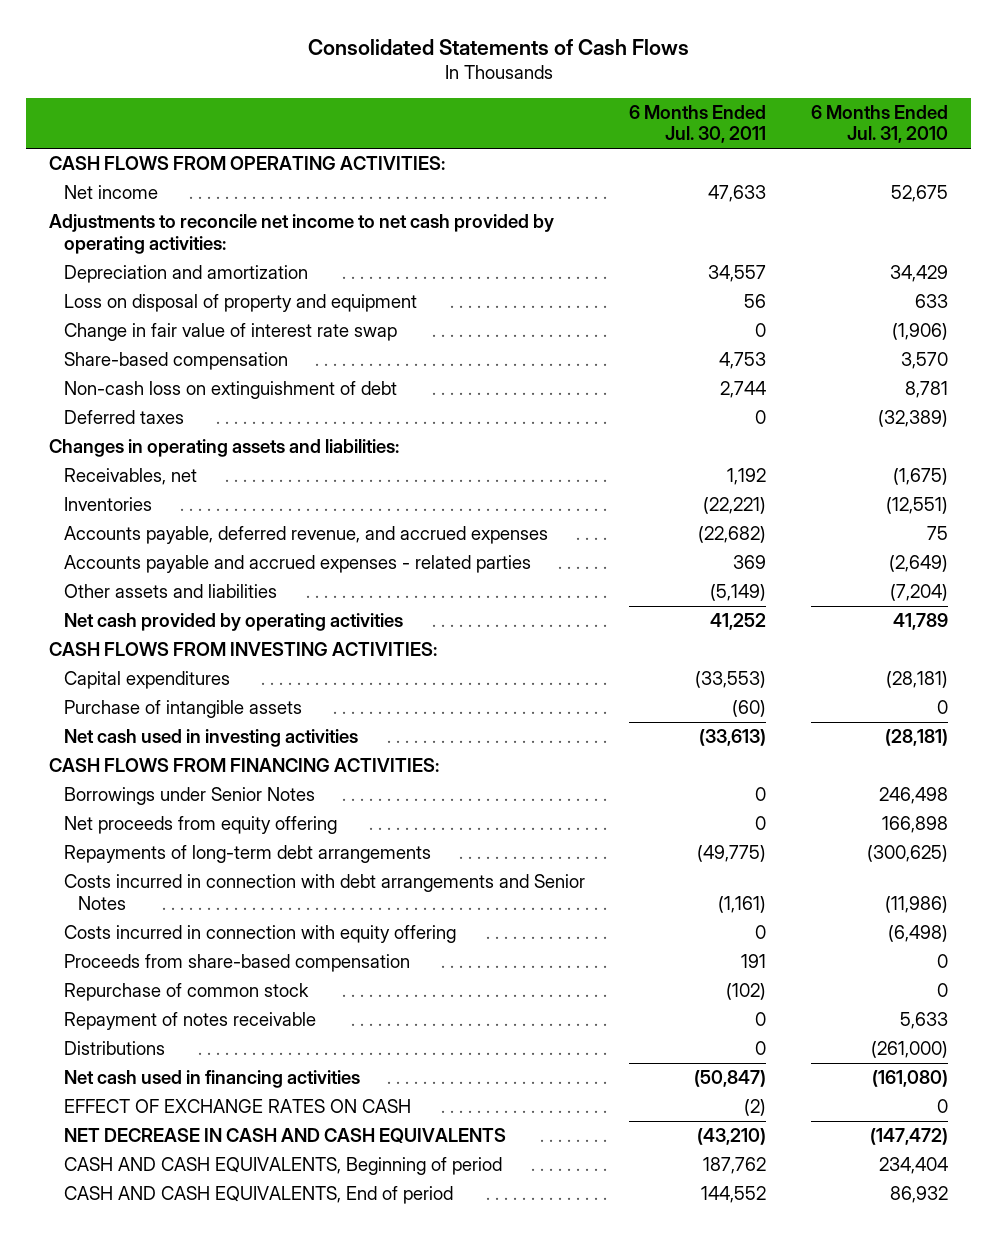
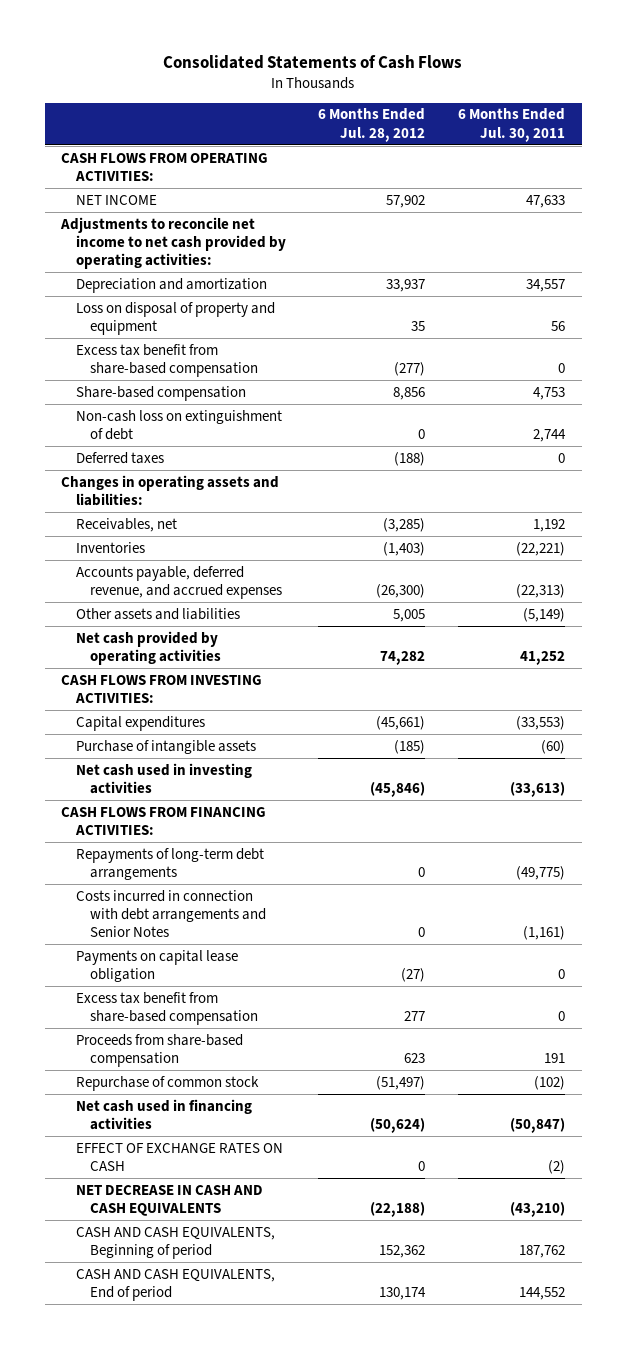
[811,104,949,144] 6 Months Ended Jul. 31, 2010 -> none
none -> [318,108,426,142] 6 Months Ended Jul. 28, 2012
[63,185,158,200] Net income -> [75,194,157,205] NET INCOME
[63,323,397,342] Change in fair value of interest rate swap -> none
none -> [75,343,259,378] Excess tax benefit from share-based compensation
[63,555,531,574] Accounts payable and accrued expenses - related parties -> none
[698,526,767,544] (22,682) -> [516,584,566,599] (22,313)
[63,787,315,806] Borrowings under Senior Notes -> none
[63,816,337,835] Net proceeds from equity offering -> none
[63,925,456,944] Costs incurred in connection with equity offering -> none
none -> [75,949,238,983] Payments on capital lease obligation
none -> [75,991,259,1026] Excess tax benefit from share-based compensation
[63,1012,316,1031] Repayment of notes receivable -> none
[63,1041,165,1056] Distributions -> none

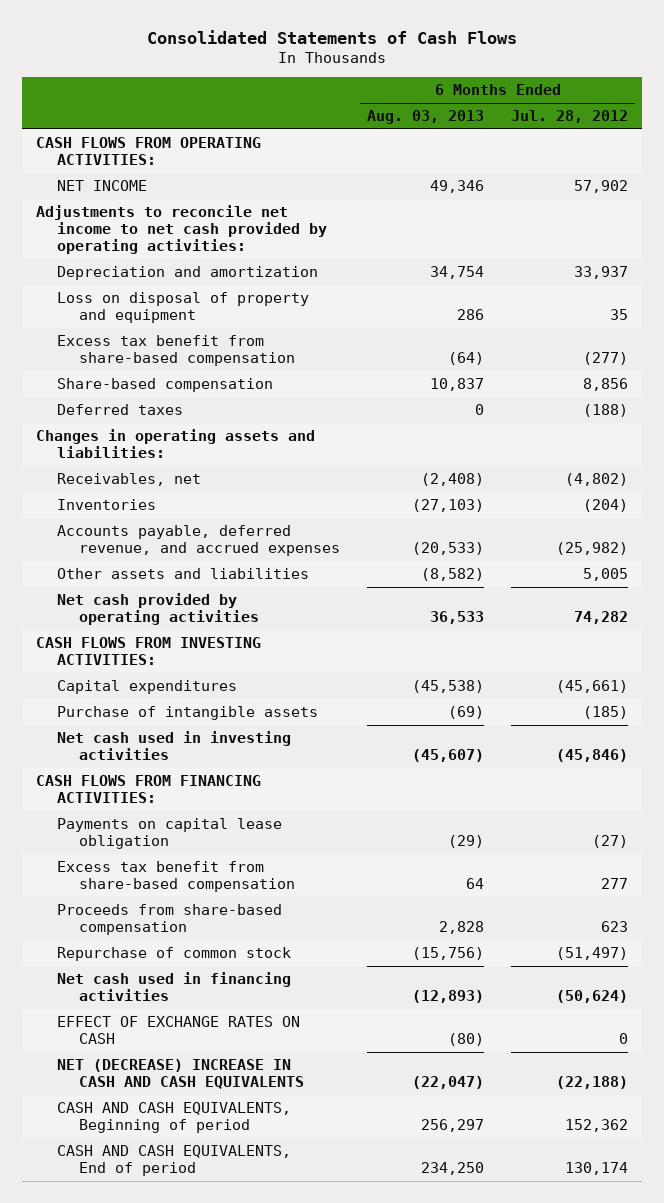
[458,108,566,142] 6 Months Ended Jul. 30, 2011 -> none
none -> [366,110,484,125] Aug. 03, 2013
[75,409,282,441] Non-cash loss on extinguishment of debt -> none
[383,517,426,532] (3,285) -> [565,472,629,486] (4,802)
[383,541,426,556] (1,403) -> [583,498,629,512] (204)
[376,584,426,599] (26,300) -> [556,542,629,556] (25,982)
[75,847,264,881] Repayments of long-term debt arrangements -> none
[75,889,267,938] Costs incurred in connection with debt arrangements and Senior Notes -> none
[75,1184,263,1217] NET DECREASE IN CASH AND CASH EQUIVALENTS -> [57,1058,304,1090] NET (DECREASE) INCREASE IN CASH AND CASH EQUIVALENTS

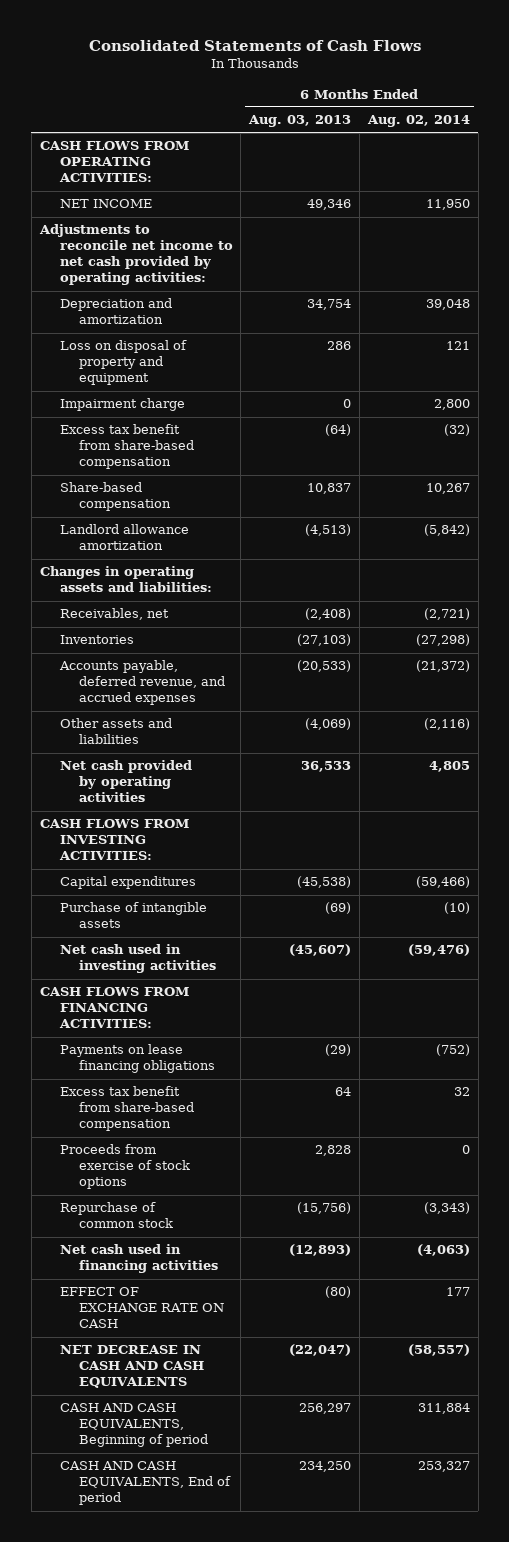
[511,110,629,124] Jul. 28, 2012 -> none
none -> [366,115,470,128] Aug. 02, 2014
none -> [59,398,185,412] Impairment charge
[57,403,184,415] Deferred taxes -> none
none -> [59,524,189,551] Landlord allowance amortization
[420,567,484,581] (8,582) -> [305,718,352,731] (4,069)
[57,817,283,850] Payments on capital lease obligation -> [59,1044,216,1074] Payments on lease financing obligations
[57,903,283,936] Proceeds from share-based compensation -> [59,1144,191,1190] Proceeds from exercise of stock options
[57,1015,301,1045] EFFECT OF EXCHANGE RATES ON CASH -> [59,1287,225,1329] EFFECT OF EXCHANGE RATE ON CASH
[57,1058,304,1090] NET (DECREASE) INCREASE IN CASH AND CASH EQUIVALENTS -> [59,1345,205,1389] NET DECREASE IN CASH AND CASH EQUIVALENTS

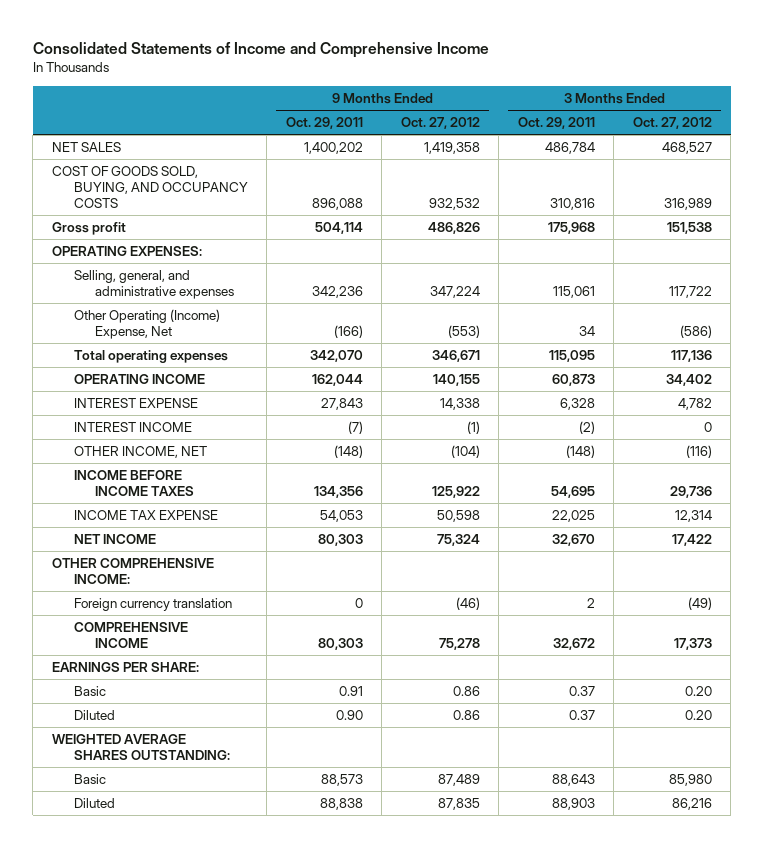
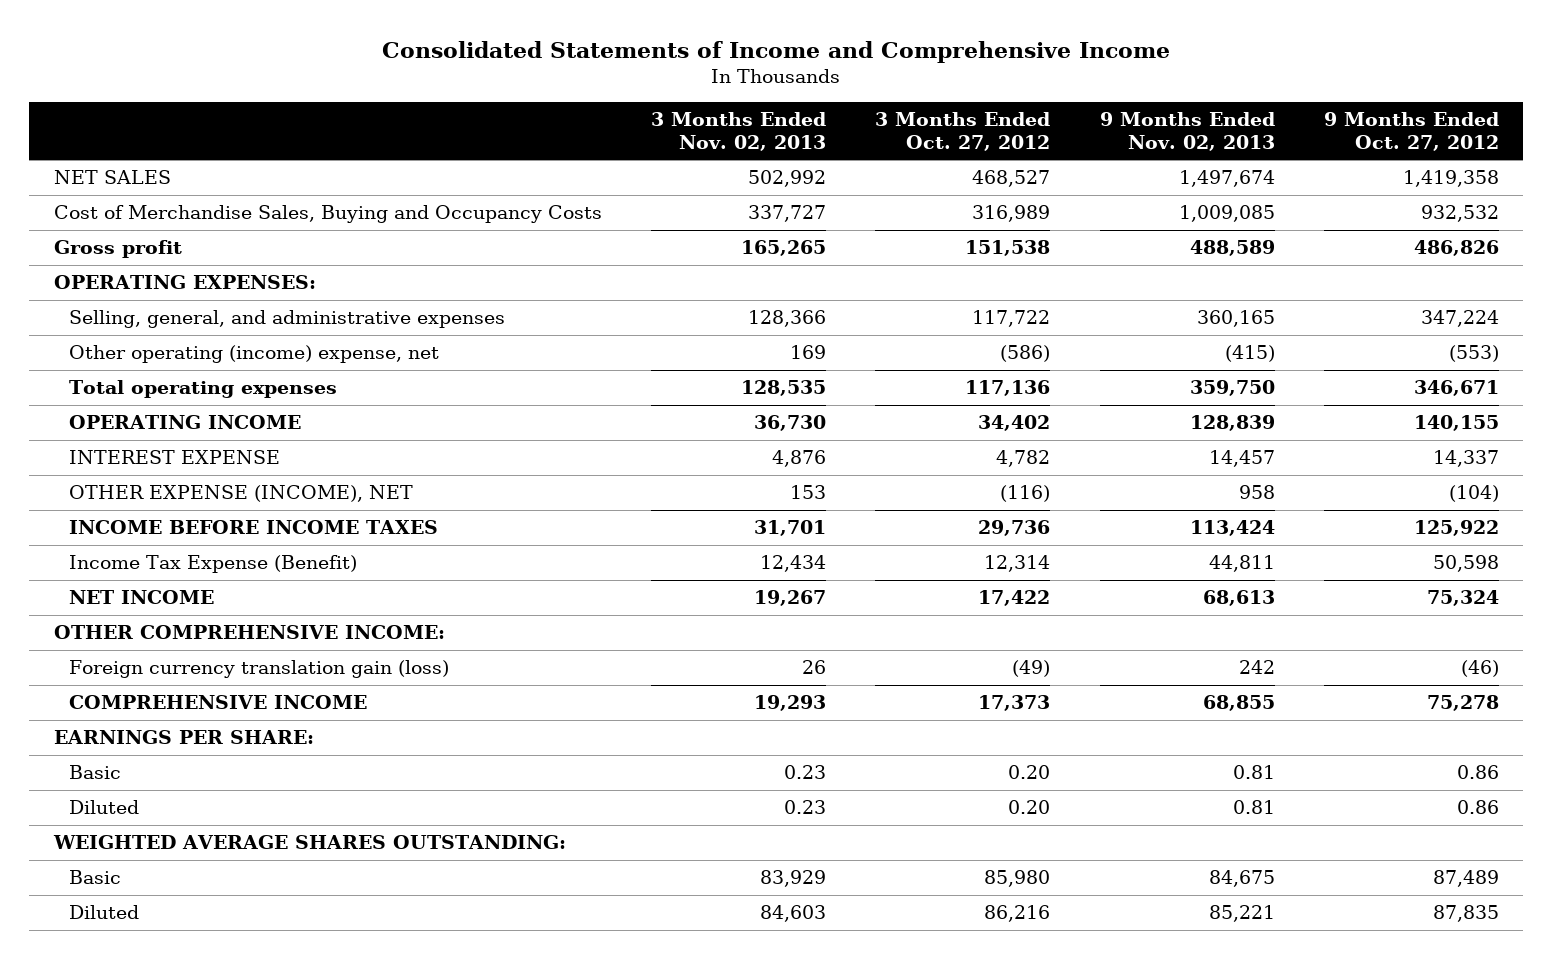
[285,117,363,130] Oct. 29, 2011 -> none
[517,117,595,130] Oct. 29, 2011 -> none
none -> [651,112,827,151] 3 Months Ended Nov. 02, 2013
none -> [1099,112,1275,151] 9 Months Ended Nov. 02, 2013
[51,166,248,208] COST OF GOODS SOLD, BUYING, AND OCCUPANCY COSTS -> [53,205,602,224] Cost of Merchandise Sales, Buying and Occupancy Costs
[73,309,220,339] Other Operating (Income) Expense, Net -> [68,345,439,364] Other operating (income) expense, net
[73,422,192,433] INTEREST INCOME -> none
[439,398,480,411] 14,338 -> [1432,450,1499,468] 14,337
[73,446,207,459] OTHER INCOME, NET -> [68,485,413,503] OTHER EXPENSE (INCOME), NET
[73,510,218,521] INCOME TAX EXPENSE -> [68,555,357,574] Income Tax Expense (Benefit)
[73,598,232,612] Foreign currency translation -> [68,660,449,679] Foreign currency translation gain (loss)

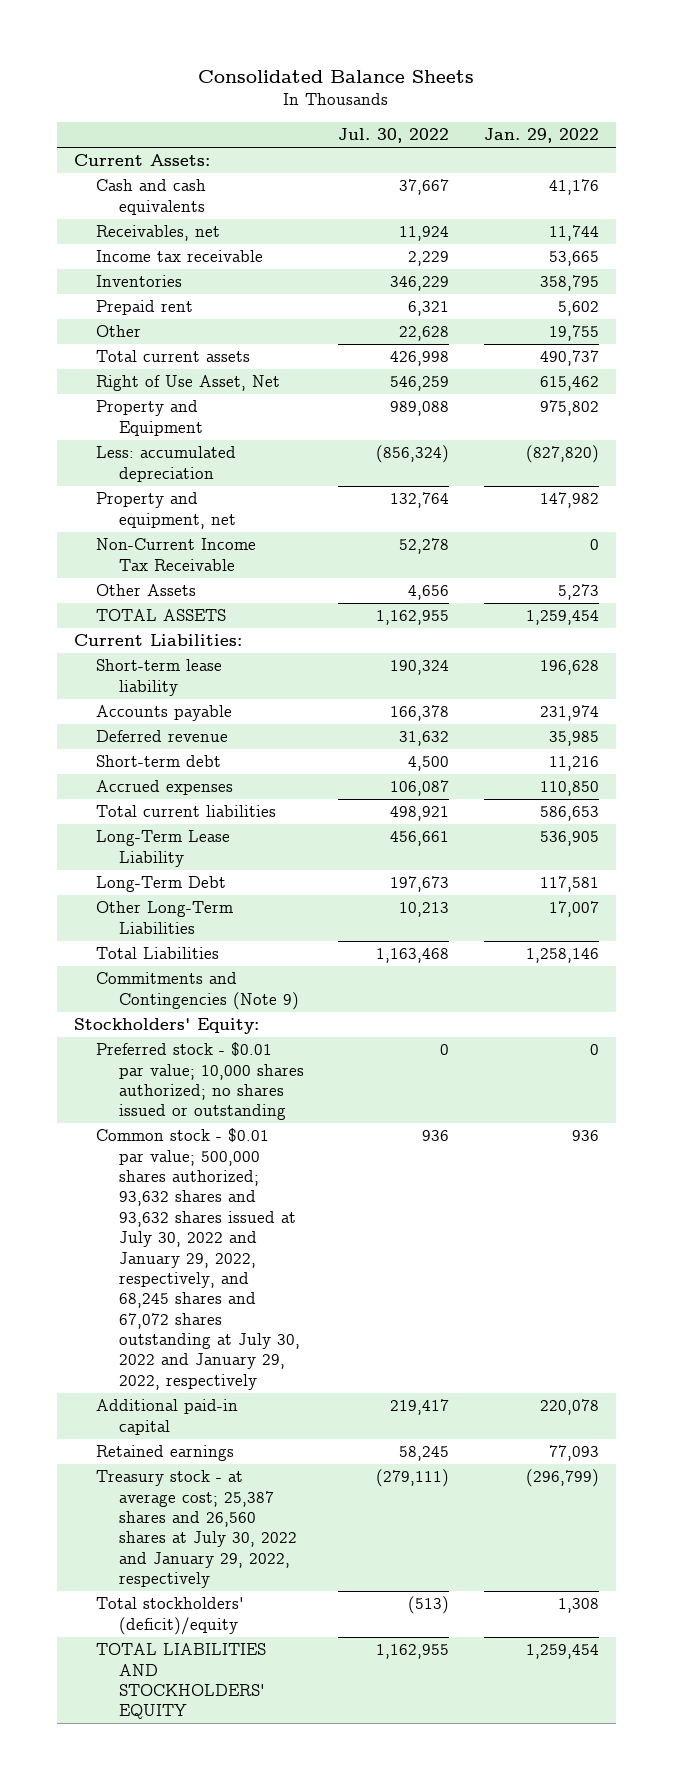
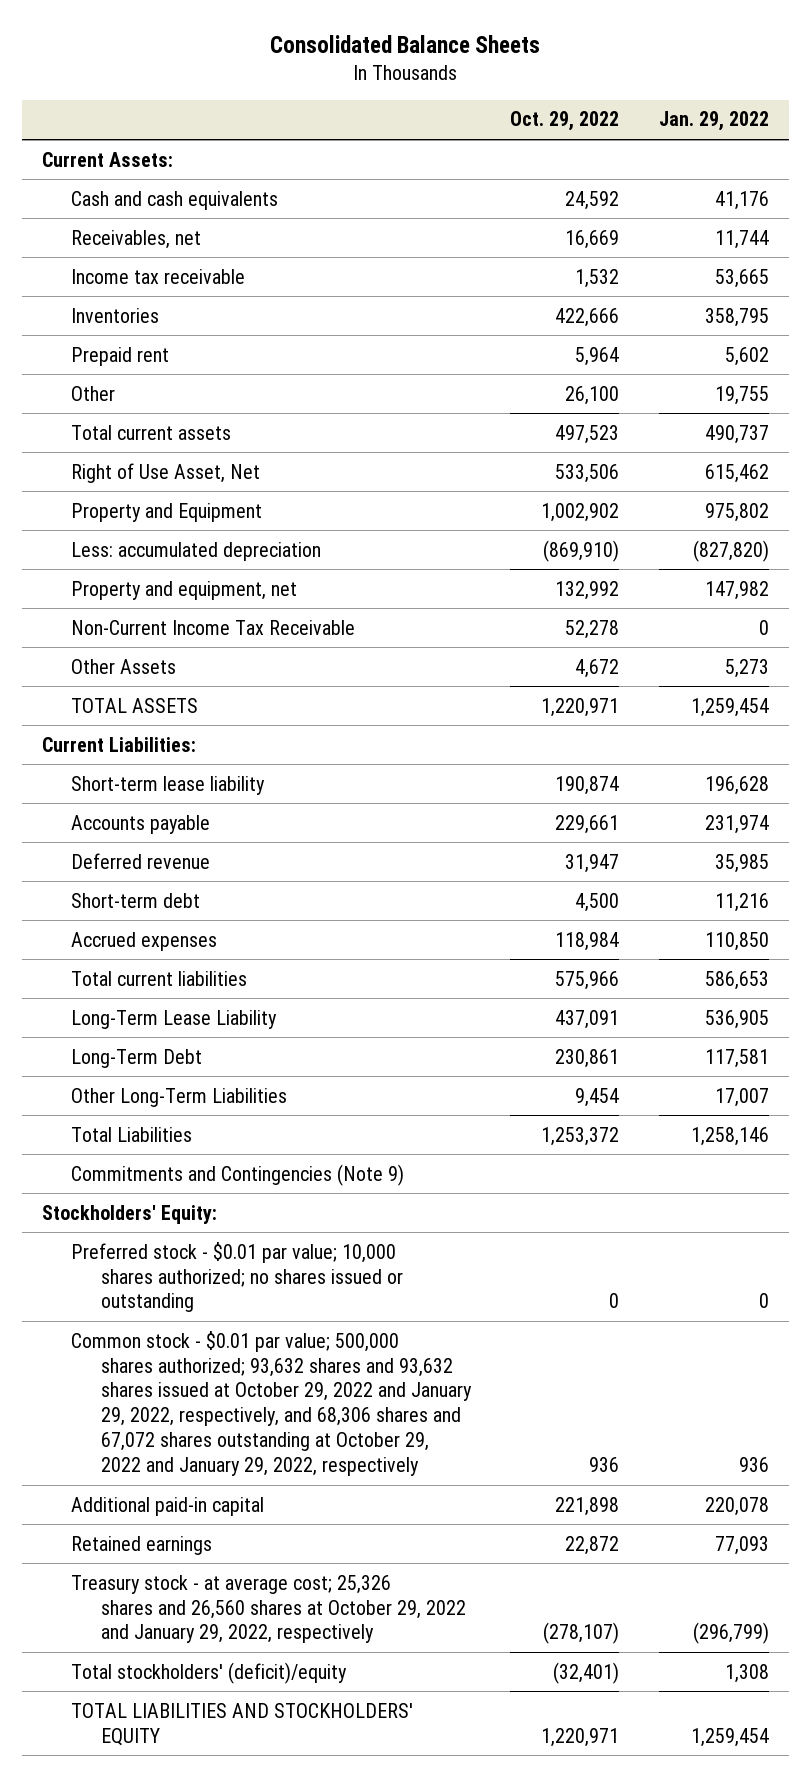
[338,128,450,144] Jul. 30, 2022 -> none
none -> [510,111,620,132] Oct. 29, 2022
[96,1128,300,1390] Common stock - $0.01 par value; 500,000 shares authorized; 93,632 shares and 93,632 shares issued at July 30, 2022 and January 29, 2022, respectively, and 68,245 shares and 67,072 shares outstanding at July 30, 2022 and January 29, 2022, respectively -> [71,1330,473,1477] Common stock - $0.01 par value; 500,000 shares authorized; 93,632 shares and 93,632 shares issued at October 29, 2022 and January 29, 2022, respectively, and 68,306 shares and 67,072 shares outstanding at October 29, 2022 and January 29, 2022, respectively
[96,1470,297,1589] Treasury stock - at average cost; 25,387 shares and 26,560 shares at July 30, 2022 and January 29, 2022, respectively -> [71,1574,467,1644] Treasury stock - at average cost; 25,326 shares and 26,560 shares at October 29, 2022 and January 29, 2022, respectively

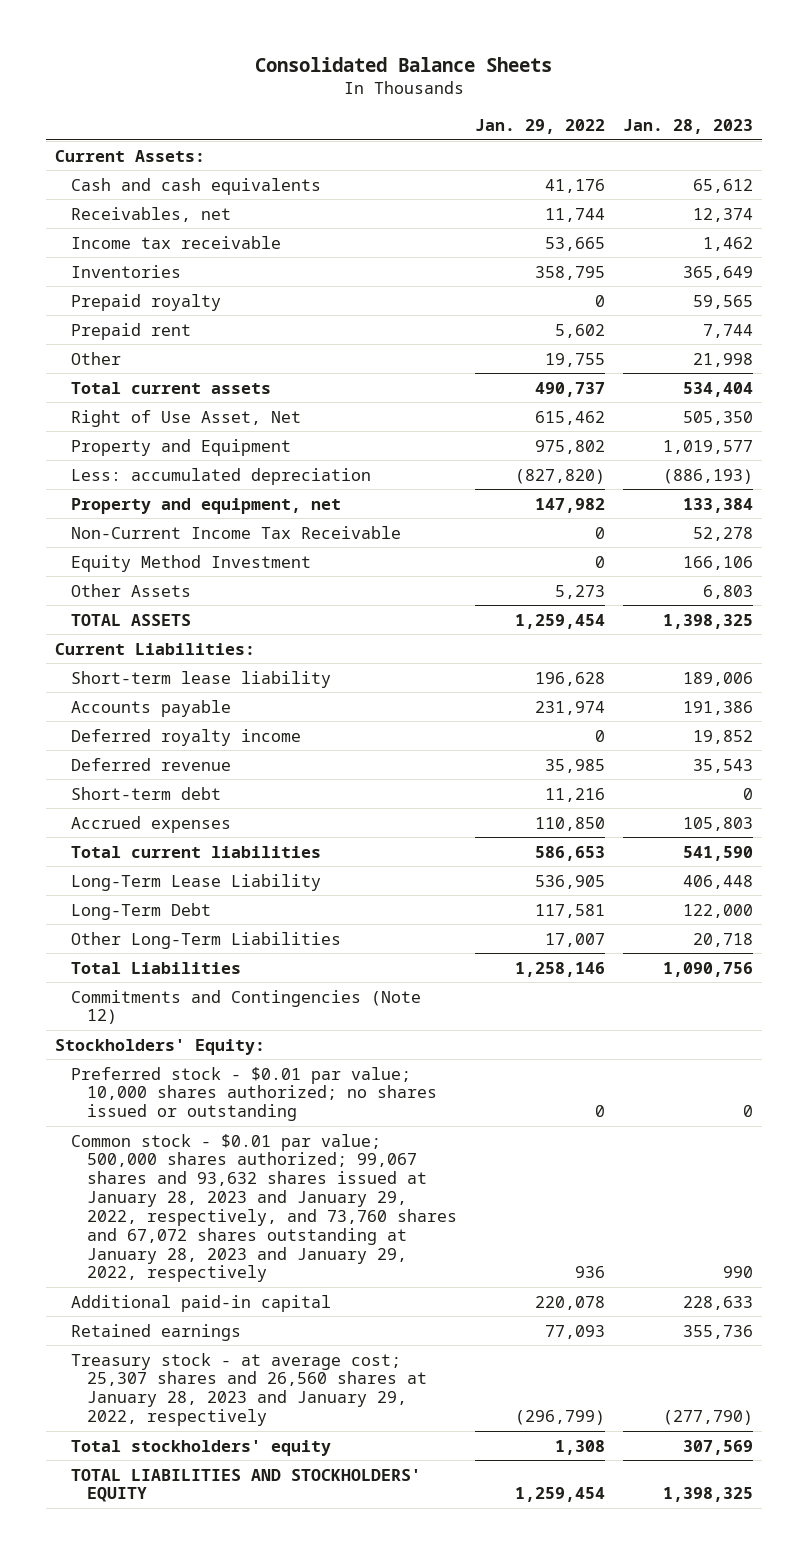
[510,111,620,132] Oct. 29, 2022 -> none
none -> [622,118,753,134] Jan. 28, 2023
none -> [71,293,222,311] Prepaid royalty
none -> [71,554,312,572] Equity Method Investment
none -> [71,728,302,746] Deferred royalty income
[71,1163,405,1186] Commitments and Contingencies (Note 9) -> [71,989,422,1025] Commitments and Contingencies (Note 12)
[71,1330,473,1477] Common stock - $0.01 par value; 500,000 shares authorized; 93,632 shares and 93,632 shares issued at October 29, 2022 and January 29, 2022, respectively, and 68,306 shares and 67,072 shares outstanding at October 29, 2022 and January 29, 2022, respectively -> [71,1133,458,1283] Common stock - $0.01 par value; 500,000 shares authorized; 99,067 shares and 93,632 shares issued at January 28, 2023 and January 29, 2022, respectively, and 73,760 shares and 67,072 shares outstanding at January 28, 2023 and January 29, 2022, respectively
[71,1574,467,1644] Treasury stock - at average cost; 25,326 shares and 26,560 shares at October 29, 2022 and January 29, 2022, respectively -> [71,1352,428,1427] Treasury stock - at average cost; 25,307 shares and 26,560 shares at January 28, 2023 and January 29, 2022, respectively
[71,1661,348,1684] Total stockholders' (deficit)/equity -> [71,1439,332,1456] Total stockholders' equity

